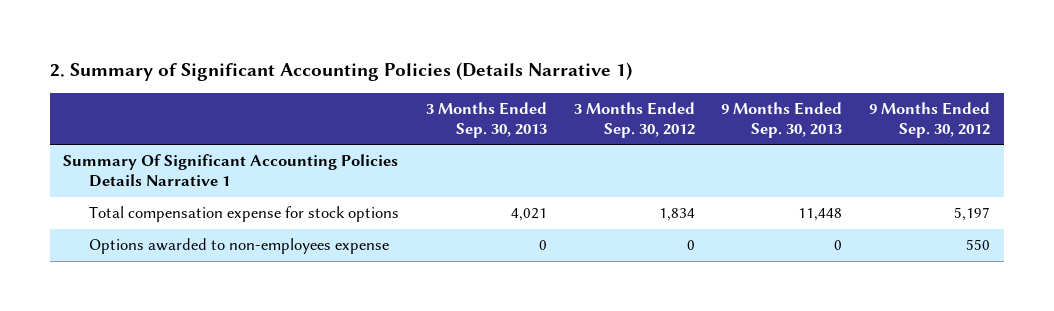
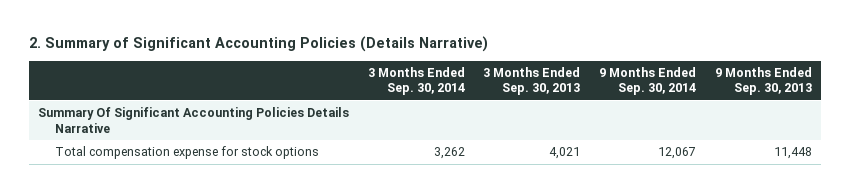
[50,61,633,81] 2. Summary of Significant Accounting Policies (Details Narrative 1) -> [28,36,488,53] 2. Summary of Significant Accounting Policies (Details Narrative)
[573,101,695,138] 3 Months Ended Sep. 30, 2012 -> none
[869,101,991,138] 9 Months Ended Sep. 30, 2012 -> none
none -> [367,67,465,96] 3 Months Ended Sep. 30, 2014
none -> [598,67,696,96] 9 Months Ended Sep. 30, 2014
[63,154,399,188] Summary Of Significant Accounting Policies Details Narrative 1 -> [37,107,349,133] Summary Of Significant Accounting Policies Details Narrative
[89,238,390,255] Options awarded to non-employees expense -> none

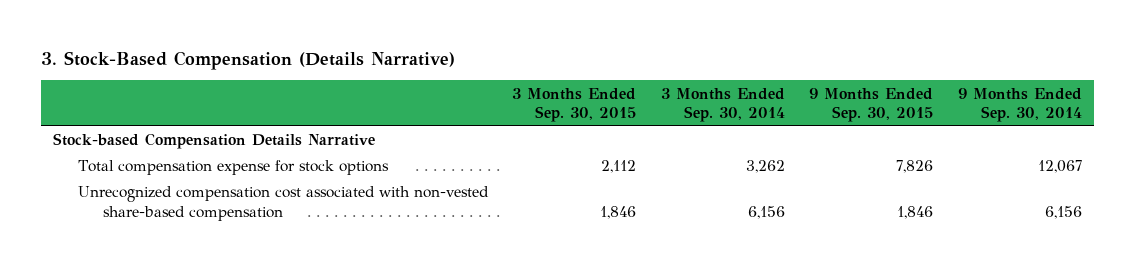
[28,36,488,53] 2. Summary of Significant Accounting Policies (Details Narrative) -> [40,50,455,70] 3. Stock-Based Compensation (Details Narrative)
[483,67,581,96] 3 Months Ended Sep. 30, 2013 -> none
[714,67,812,96] 9 Months Ended Sep. 30, 2013 -> none
none -> [512,87,637,123] 3 Months Ended Sep. 30, 2015
none -> [809,87,934,123] 9 Months Ended Sep. 30, 2015
[37,107,349,133] Summary Of Significant Accounting Policies Details Narrative -> [52,133,375,150] Stock-based Compensation Details Narrative
none -> [77,186,489,221] Unrecognized compensation cost associated with non-vested share-based compensation

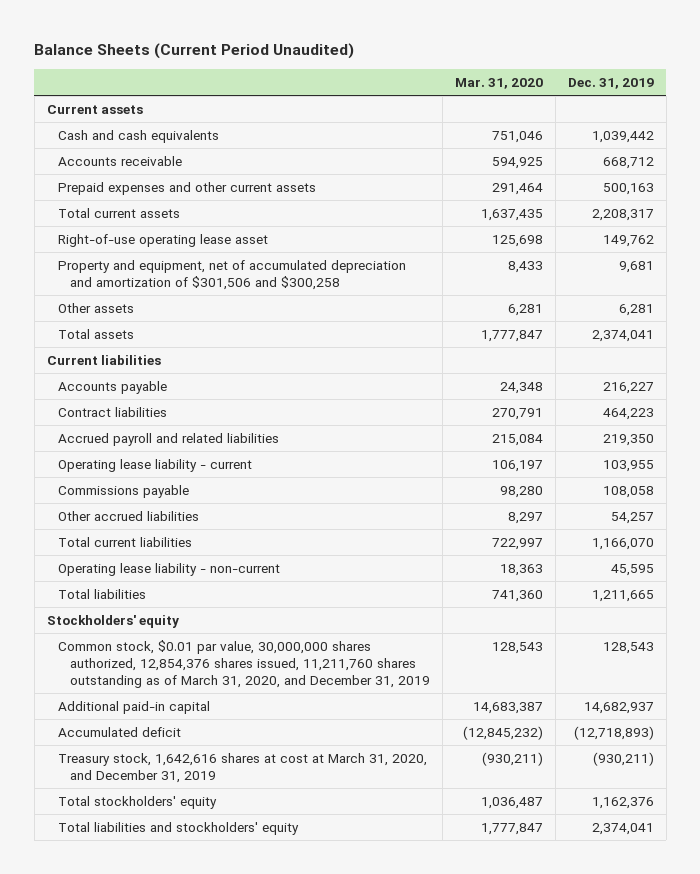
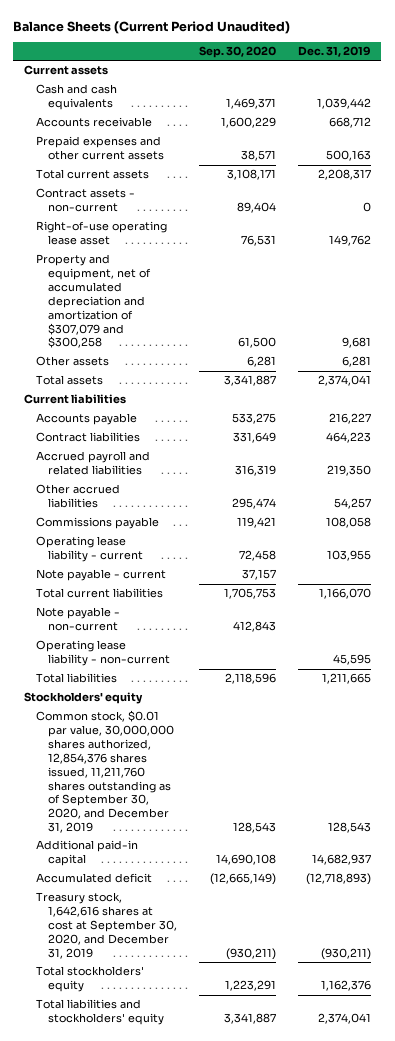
[454,77,543,89] Mar. 31, 2020 -> none
none -> [199,45,277,58] Sep. 30, 2020
none -> [36,188,136,213] Contract assets - non-current
[58,260,407,290] Property and equipment, net of accumulated depreciation and amortization of $301,506 and $300,258 -> [36,254,152,349] Property and equipment, net of accumulated depreciation and amortization of $307,079 and $300,258
[58,485,190,499] Commissions payable -> [36,517,160,530] Commissions payable
[58,459,253,473] Operating lease liability - current -> [36,536,144,563] Operating lease liability - current
none -> [36,569,167,582] Note payable - current
none -> [36,607,121,632] Note payable - non-current
[58,640,430,688] Common stock, $0.01 par value, 30,000,000 shares authorized, 12,854,376 shares issued, 11,211,760 shares outstanding as of March 31, 2020, and December 31, 2019 -> [36,710,175,834] Common stock, $0.01 par value, 30,000,000 shares authorized, 12,854,376 shares issued, 11,211,760 shares outstanding as of September 30, 2020, and December 31, 2019
[58,753,428,783] Treasury stock, 1,642,616 shares at cost at March 31, 2020, and December 31, 2019 -> [36,892,178,959] Treasury stock, 1,642,616 shares at cost at September 30, 2020, and December 31, 2019

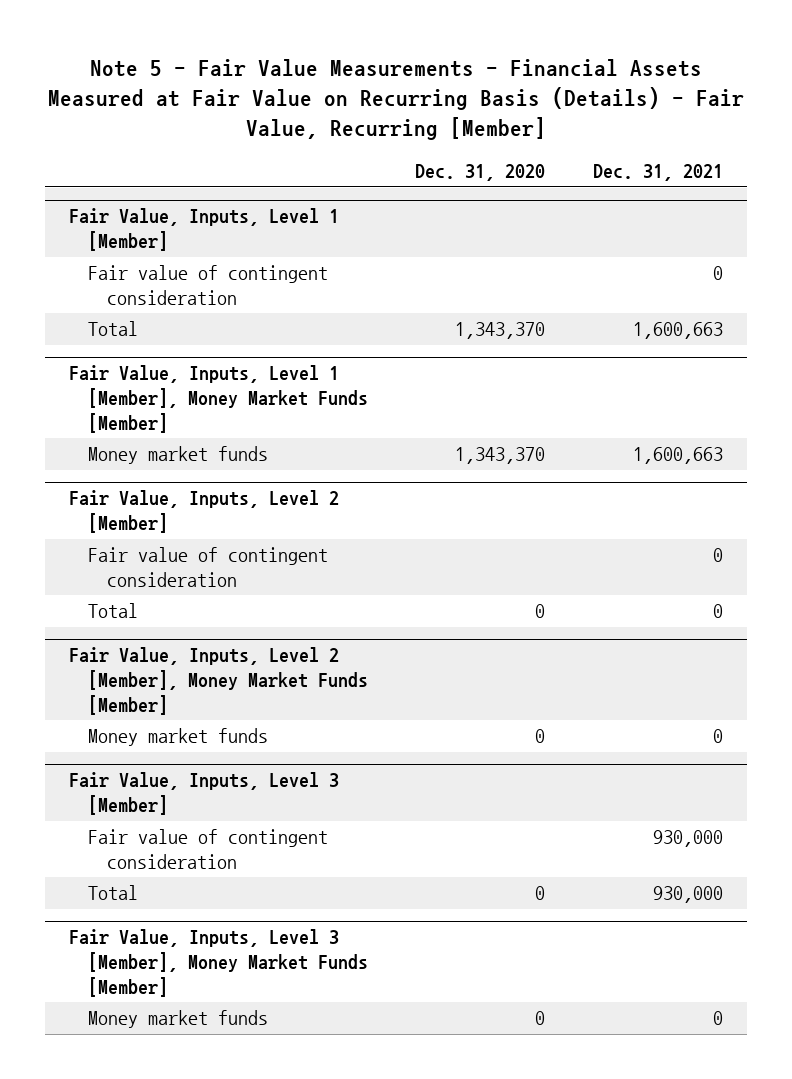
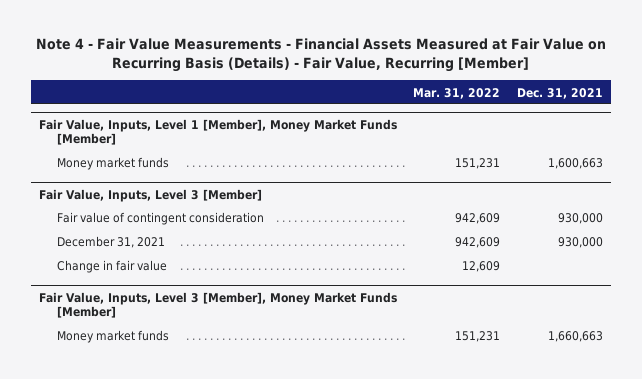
[47,59,744,141] Note 5 - Fair Value Measurements - Financial Assets Measured at Fair Value on Recurring Basis (Details) - Fair Value, Recurring [Member] -> [35,38,606,73] Note 4 - Fair Value Measurements - Financial Assets Measured at Fair Value on Recurring Basis (Details) - Fair Value, Recurring [Member]
[415,163,546,181] Dec. 31, 2020 -> none
none -> [413,87,501,99] Mar. 31, 2022
[68,208,339,252] Fair Value, Inputs, Level 1 [Member] -> none
[87,265,328,305] Fair value of contingent consideration -> none
[87,321,138,337] Total -> none
[68,490,339,534] Fair Value, Inputs, Level 2 [Member] -> none
[87,547,328,587] Fair value of contingent consideration -> none
[87,603,138,619] Total -> none
[68,647,368,715] Fair Value, Inputs, Level 2 [Member], Money Market Funds [Member] -> none
[87,728,268,747] Money market funds -> none
[87,885,138,901] Total -> [57,236,166,249] December 31, 2021
none -> [57,260,168,274] Change in fair value
[712,1011,723,1026] 0 -> [547,331,603,343] 1,660,663

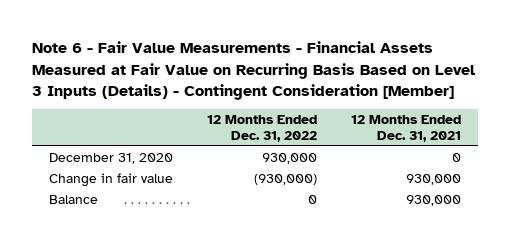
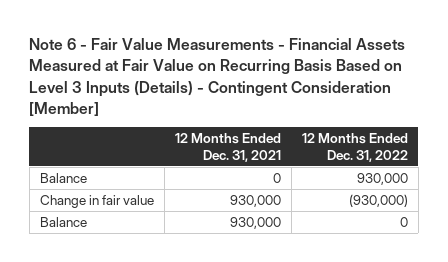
[49,152,174,164] December 31, 2020 -> [39,173,87,184] Balance

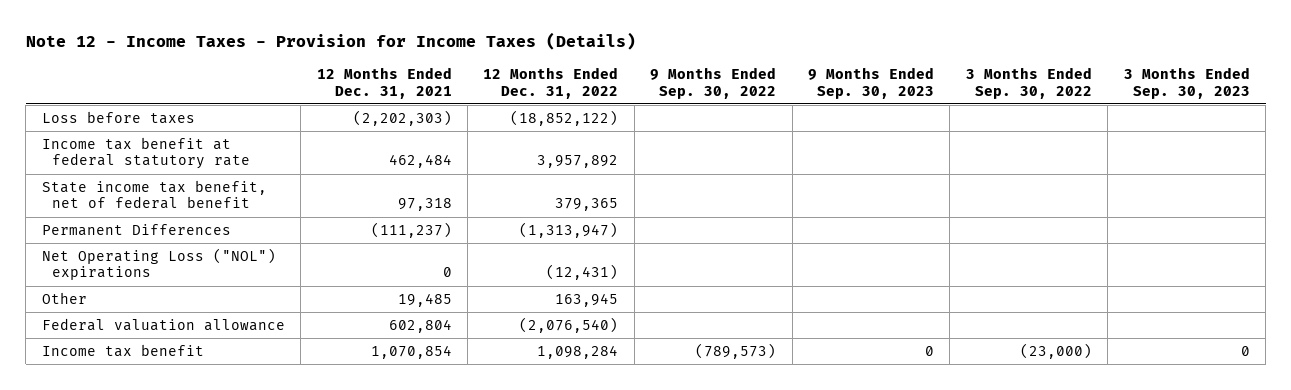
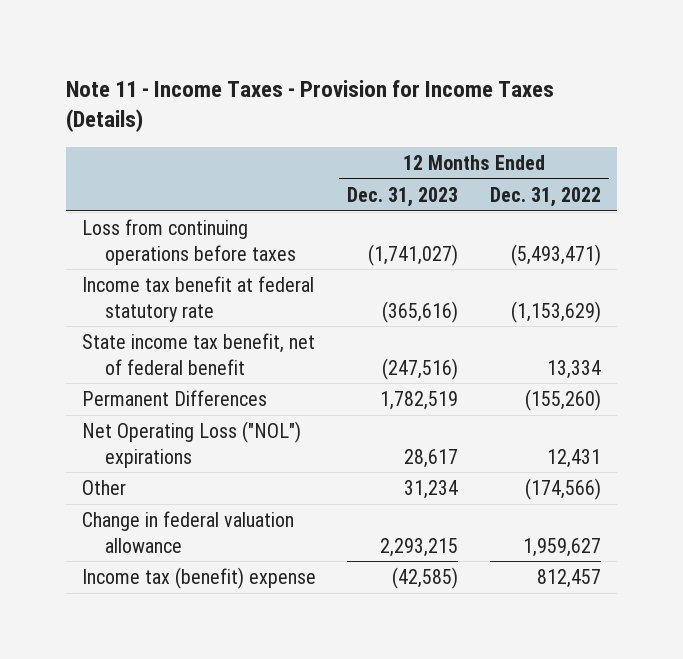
[25,32,636,51] Note 12 - Income Taxes - Provision for Income Taxes (Details) -> [65,79,554,133] Note 11 - Income Taxes - Provision for Income Taxes (Details)
[316,67,452,99] 12 Months Ended Dec. 31, 2021 -> none
[650,67,777,99] 9 Months Ended Sep. 30, 2022 -> none
[808,67,935,99] 9 Months Ended Sep. 30, 2023 -> none
[965,67,1092,99] 3 Months Ended Sep. 30, 2022 -> none
[1123,67,1250,99] 3 Months Ended Sep. 30, 2023 -> none
none -> [347,186,459,207] Dec. 31, 2023
[41,110,195,124] Loss before taxes -> [81,218,297,265] Loss from continuing operations before taxes
[510,109,619,126] (18,852,122) -> [511,243,602,266] (5,493,471)
[537,155,619,169] 3,957,892 -> [511,300,602,323] (1,153,629)
[555,198,619,212] 379,365 -> [547,359,602,379] 13,334
[519,221,619,238] (1,313,947) -> [525,388,602,411] (155,260)
[546,264,619,281] (12,431) -> [547,448,602,468] 12,431
[555,292,619,307] 163,945 -> [525,477,602,500] (174,566)
[41,317,285,331] Federal valuation allowance -> [81,510,294,553] Change in federal valuation allowance
[519,316,619,333] (2,076,540) -> [523,537,602,557] 1,959,627
[41,343,204,357] Income tax benefit -> [81,566,316,589] Income tax (benefit) expense
[537,344,619,359] 1,098,284 -> [537,568,602,588] 812,457

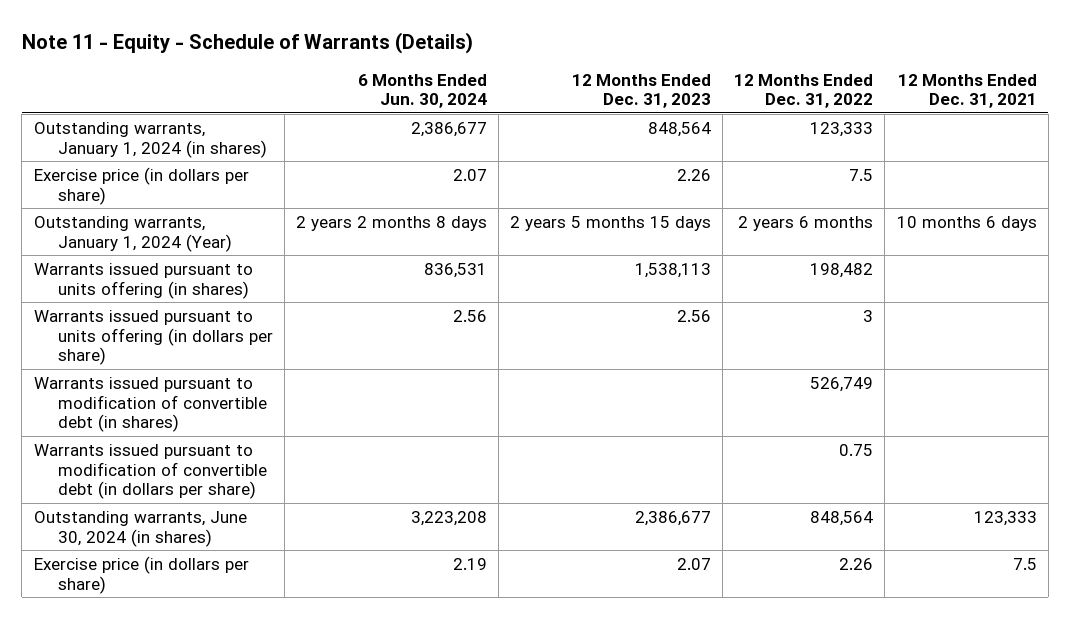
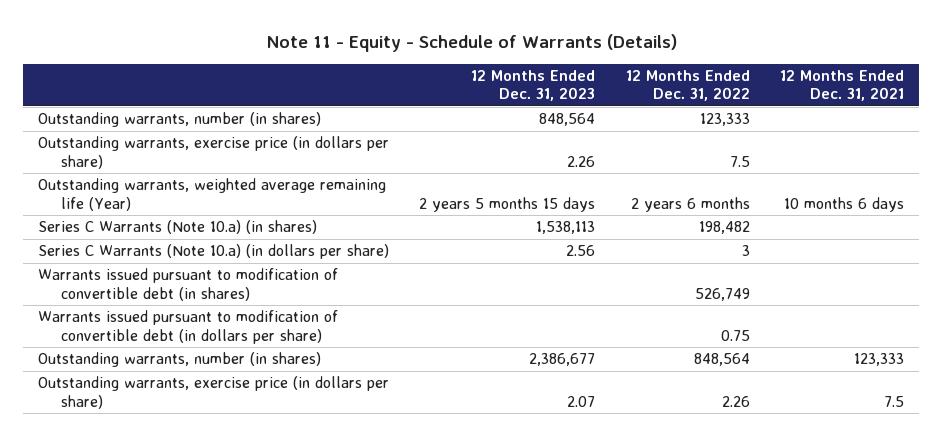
[357,73,487,109] 6 Months Ended Jun. 30, 2024 -> none
[33,121,267,158] Outstanding warrants, January 1, 2024 (in shares) -> [37,112,321,128] Outstanding warrants, number (in shares)
[33,166,249,205] Exercise price (in dollars per share) -> [37,136,389,169] Outstanding warrants, exercise price (in dollars per share)
[33,215,232,252] Outstanding warrants, January 1, 2024 (Year) -> [37,178,386,211] Outstanding warrants, weighted average remaining life (Year)
[33,262,253,299] Warrants issued pursuant to units offering (in shares) -> [37,220,317,235] Series C Warrants (Note 10.a) (in shares)
[33,309,273,366] Warrants issued pursuant to units offering (in dollars per share) -> [37,244,389,260] Series C Warrants (Note 10.a) (in dollars per share)
[33,510,247,547] Outstanding warrants, June 30, 2024 (in shares) -> [37,352,321,368] Outstanding warrants, number (in shares)
[33,555,249,594] Exercise price (in dollars per share) -> [37,376,389,409] Outstanding warrants, exercise price (in dollars per share)

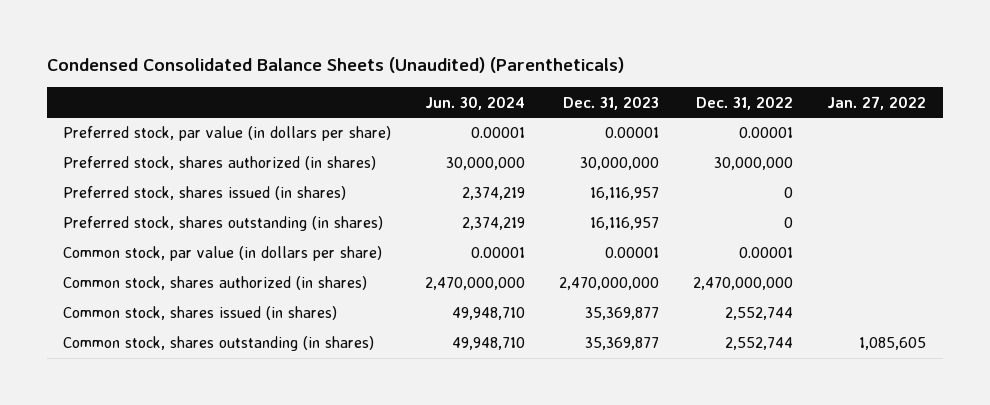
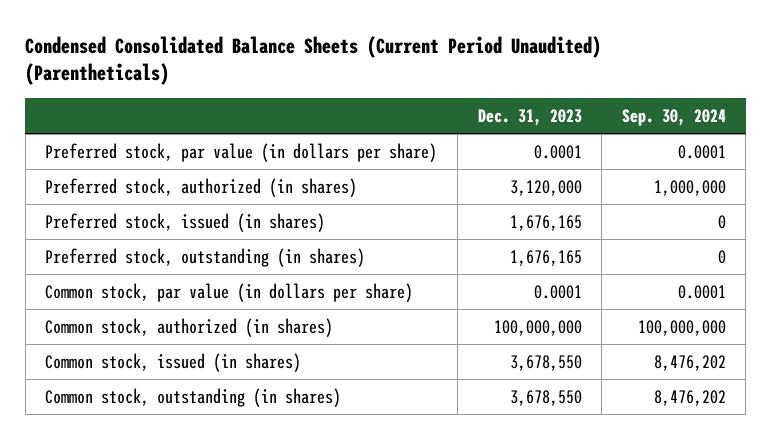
[46,57,624,74] Condensed Consolidated Balance Sheets (Unaudited) (Parentheticals) -> [25,35,602,86] Condensed Consolidated Balance Sheets (Current Period Unaudited) (Parentheticals)
[425,95,526,110] Jun. 30, 2024 -> none
[696,95,794,110] Dec. 31, 2022 -> none
[827,95,927,110] Jan. 27, 2022 -> none
none -> [621,108,726,126] Sep. 30, 2024
[605,127,660,139] 0.00001 -> [533,144,582,159] 0.0001
[63,156,377,171] Preferred stock, shares authorized (in shares) -> [45,177,358,197] Preferred stock, authorized (in shares)
[580,157,660,171] 30,000,000 -> [509,179,582,196] 3,120,000
[63,186,347,201] Preferred stock, shares issued (in shares) -> [45,212,326,232] Preferred stock, issued (in shares)
[590,187,660,201] 16,116,957 -> [509,214,582,231] 1,676,165
[63,216,384,232] Preferred stock, shares outstanding (in shares) -> [45,247,366,267] Preferred stock, outstanding (in shares)
[590,217,660,231] 16,116,957 -> [509,249,582,266] 1,676,165
[605,247,660,259] 0.00001 -> [533,284,582,299] 0.0001
[63,276,368,291] Common stock, shares authorized (in shares) -> [45,317,334,337] Common stock, authorized (in shares)
[559,277,660,291] 2,470,000,000 -> [493,319,582,336] 100,000,000
[63,306,338,321] Common stock, shares issued (in shares) -> [45,352,302,372] Common stock, issued (in shares)
[585,307,660,321] 35,369,877 -> [509,354,582,371] 3,678,550
[63,336,375,352] Common stock, shares outstanding (in shares) -> [45,387,342,407] Common stock, outstanding (in shares)
[585,337,660,351] 35,369,877 -> [509,389,582,406] 3,678,550

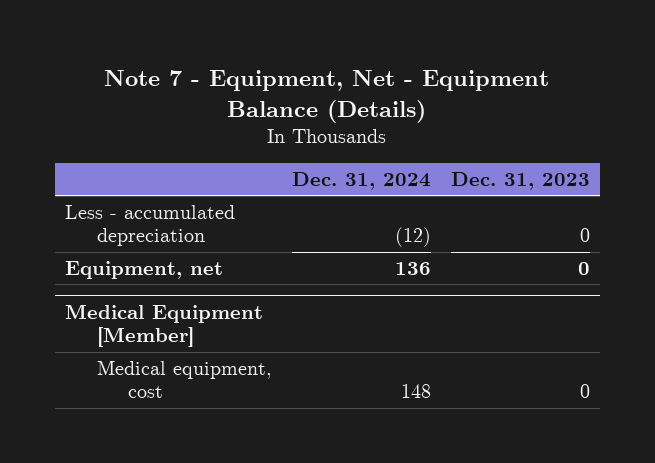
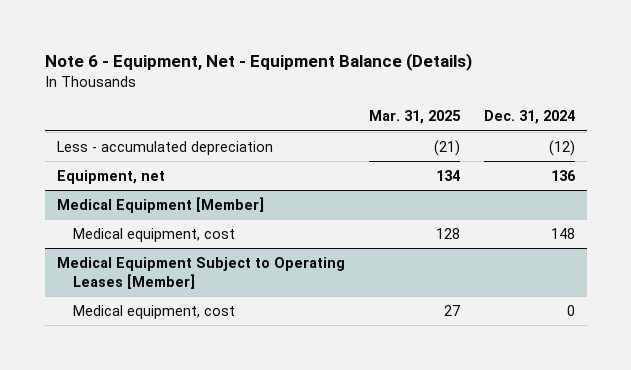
[104,69,550,123] Note 7 - Equipment, Net - Equipment Balance (Details) -> [44,53,472,72] Note 6 - Equipment, Net - Equipment Balance (Details)
[450,171,590,190] Dec. 31, 2023 -> none
none -> [368,110,461,125] Mar. 31, 2025
none -> [56,256,345,289] Medical Equipment Subject to Operating Leases [Member]
none -> [73,304,236,319] Medical equipment, cost

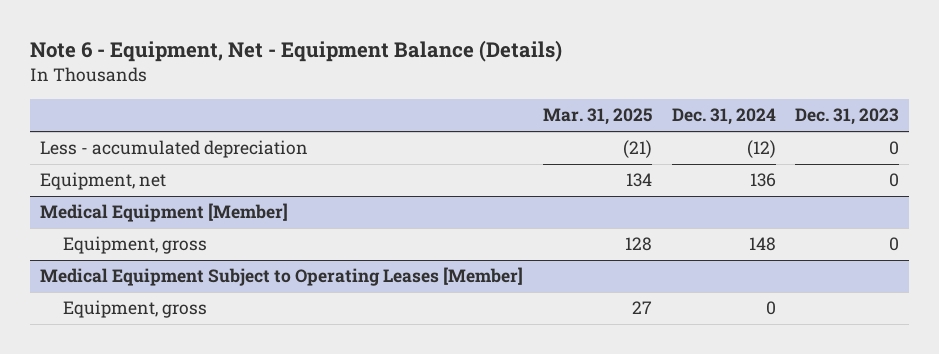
none -> [795,108,900,126] Dec. 31, 2023
[73,227,236,242] Medical equipment, cost -> [63,236,208,255] Equipment, gross
[73,304,236,319] Medical equipment, cost -> [63,300,208,319] Equipment, gross

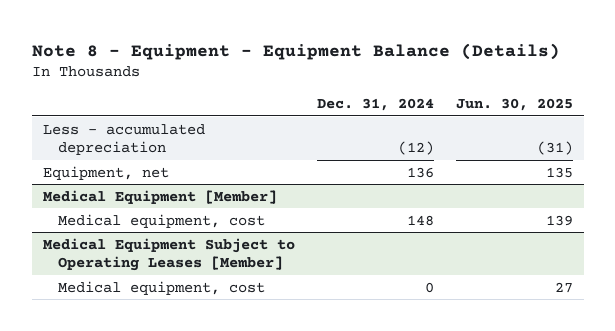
[29,40,562,63] Note 6 - Equipment, Net - Equipment Balance (Details) -> [31,42,560,60] Note 8 - Equipment - Equipment Balance (Details)
[542,108,652,126] Mar. 31, 2025 -> none
[795,108,900,126] Dec. 31, 2023 -> none
none -> [455,98,573,112] Jun. 30, 2025
[63,236,208,255] Equipment, gross -> [57,213,265,228] Medical equipment, cost
[63,300,208,319] Equipment, gross -> [57,280,265,295] Medical equipment, cost

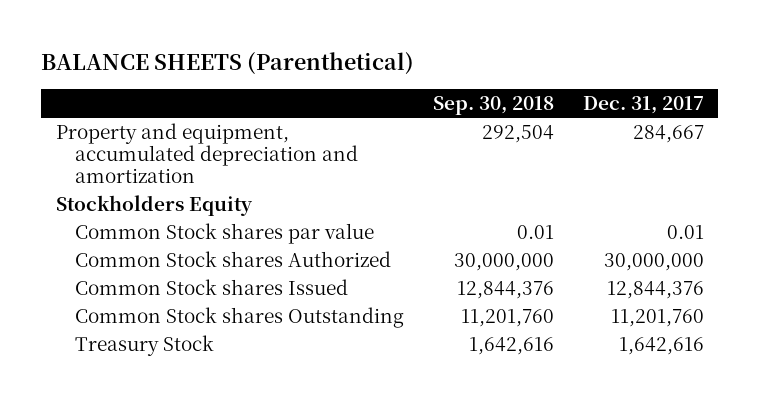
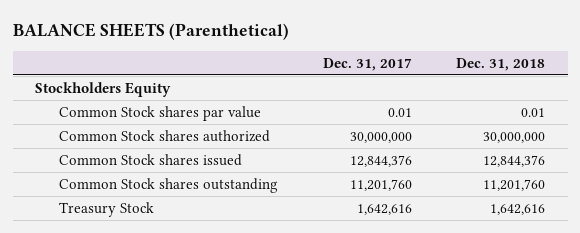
[432,96,554,116] Sep. 30, 2018 -> none
none -> [456,58,546,72] Dec. 31, 2018
[55,122,358,184] Property and equipment, accumulated depreciation and amortization -> none
[74,250,391,267] Common Stock shares Authorized -> [58,129,270,142] Common Stock shares authorized
[74,278,348,295] Common Stock shares Issued -> [58,153,242,166] Common Stock shares issued
[74,306,404,328] Common Stock shares Outstanding -> [58,177,278,193] Common Stock shares outstanding

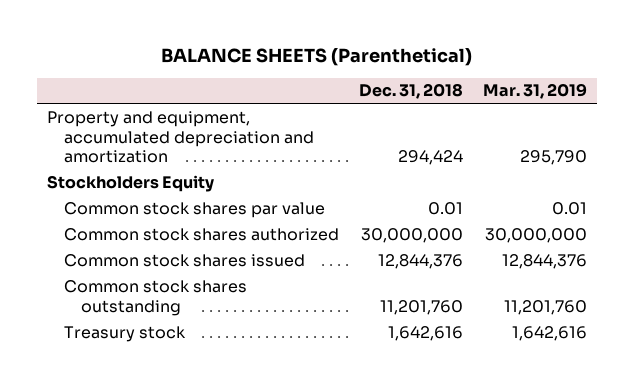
[322,58,412,72] Dec. 31, 2017 -> none
none -> [482,83,587,100] Mar. 31, 2019
none -> [47,110,315,164] Property and equipment, accumulated depreciation and amortization
[58,105,261,121] Common Stock shares par value -> [64,201,326,218] Common stock shares par value
[58,129,270,142] Common Stock shares authorized -> [64,227,340,241] Common stock shares authorized
[58,153,242,166] Common Stock shares issued -> [64,253,306,267] Common stock shares issued
[58,177,278,193] Common Stock shares outstanding -> [64,279,248,316] Common stock shares outstanding
[58,201,154,217] Treasury Stock -> [64,325,187,342] Treasury stock

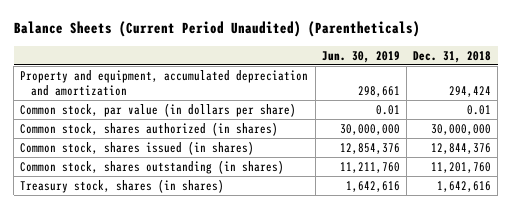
[161,48,473,67] BALANCE SHEETS (Parenthetical) -> [13,21,420,38] Balance Sheets (Current Period Unaudited) (Parentheticals)
[482,83,587,100] Mar. 31, 2019 -> none
none -> [321,50,400,63] Jun. 30, 2019
[47,174,215,192] Stockholders Equity -> none
[64,201,326,218] Common stock shares par value -> [20,102,297,117] Common stock, par value (in dollars per share)
[64,227,340,241] Common stock shares authorized -> [20,121,279,136] Common stock, shares authorized (in shares)
[64,253,306,267] Common stock shares issued -> [20,140,255,155] Common stock, shares issued (in shares)
[64,279,248,316] Common stock shares outstanding -> [20,159,285,174] Common stock, shares outstanding (in shares)
[64,325,187,342] Treasury stock -> [20,178,225,193] Treasury stock, shares (in shares)

